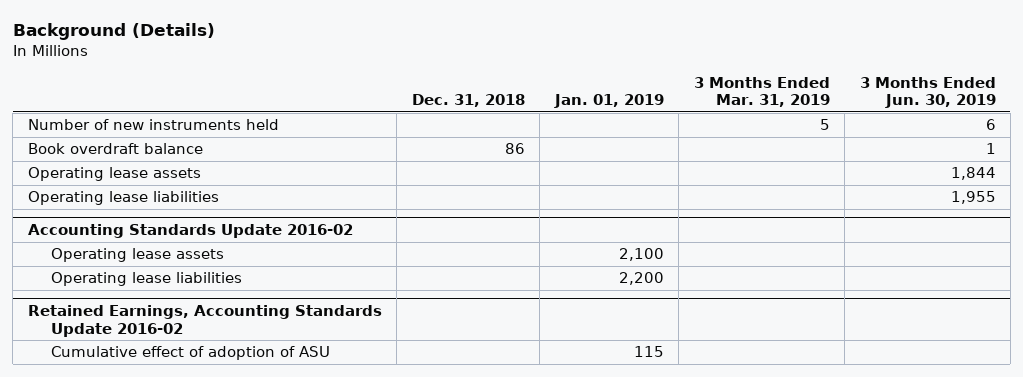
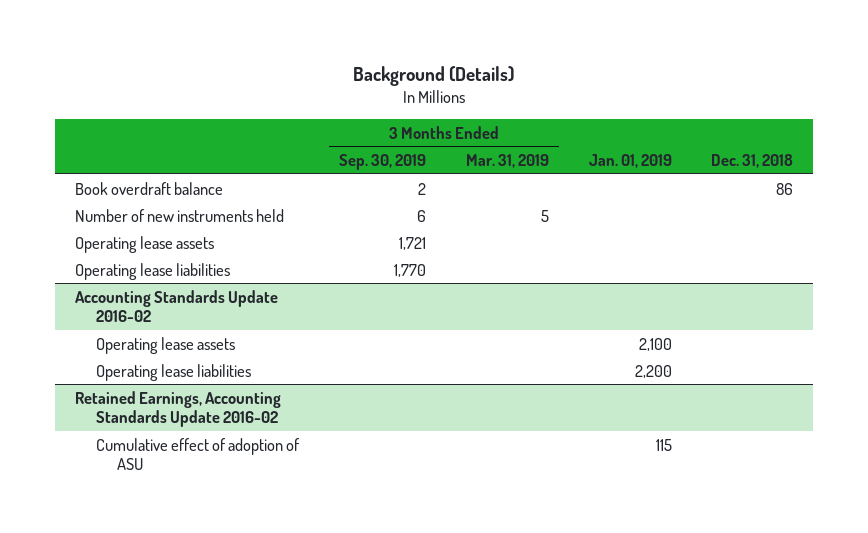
[859,76,996,109] 3 Months Ended Jun. 30, 2019 -> none
none -> [339,154,427,171] Sep. 30, 2019
[27,119,279,131] Number of new instruments held -> [74,208,284,222] Number of new instruments held

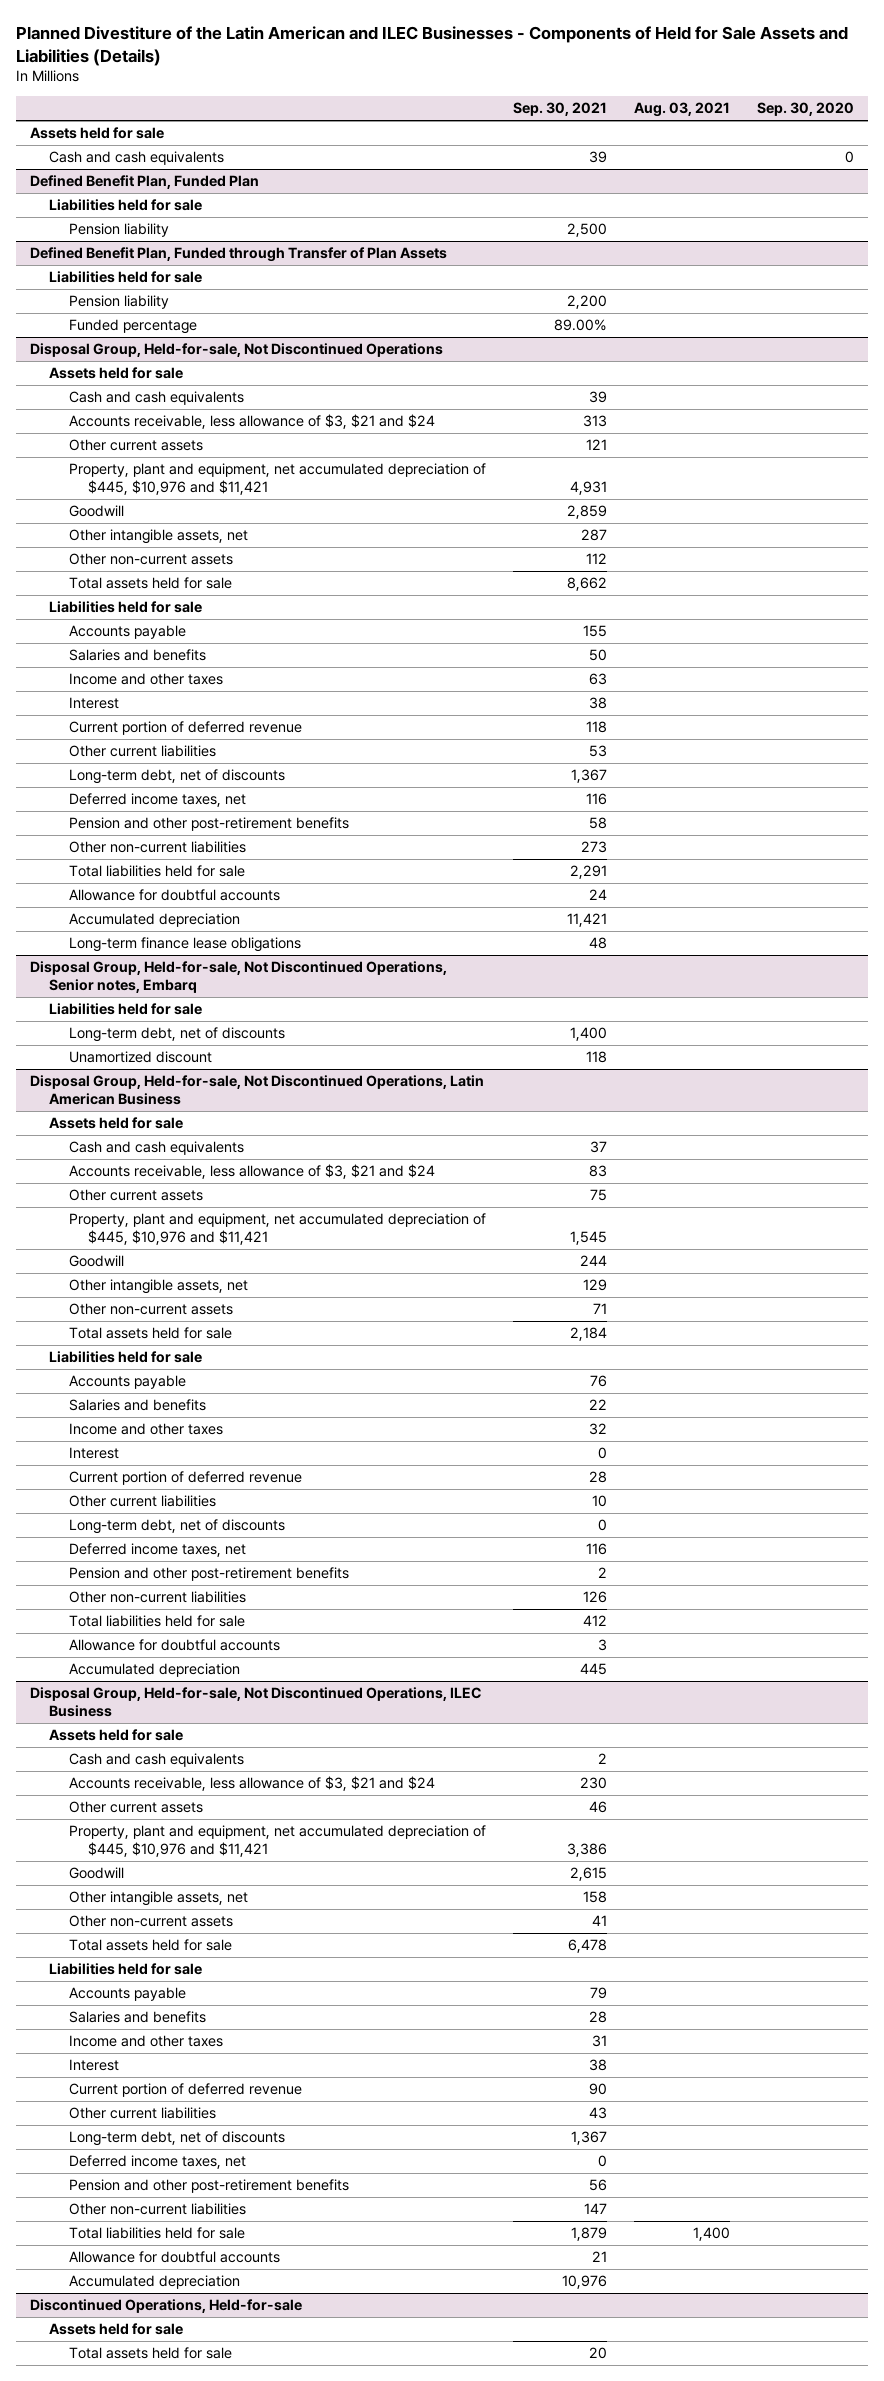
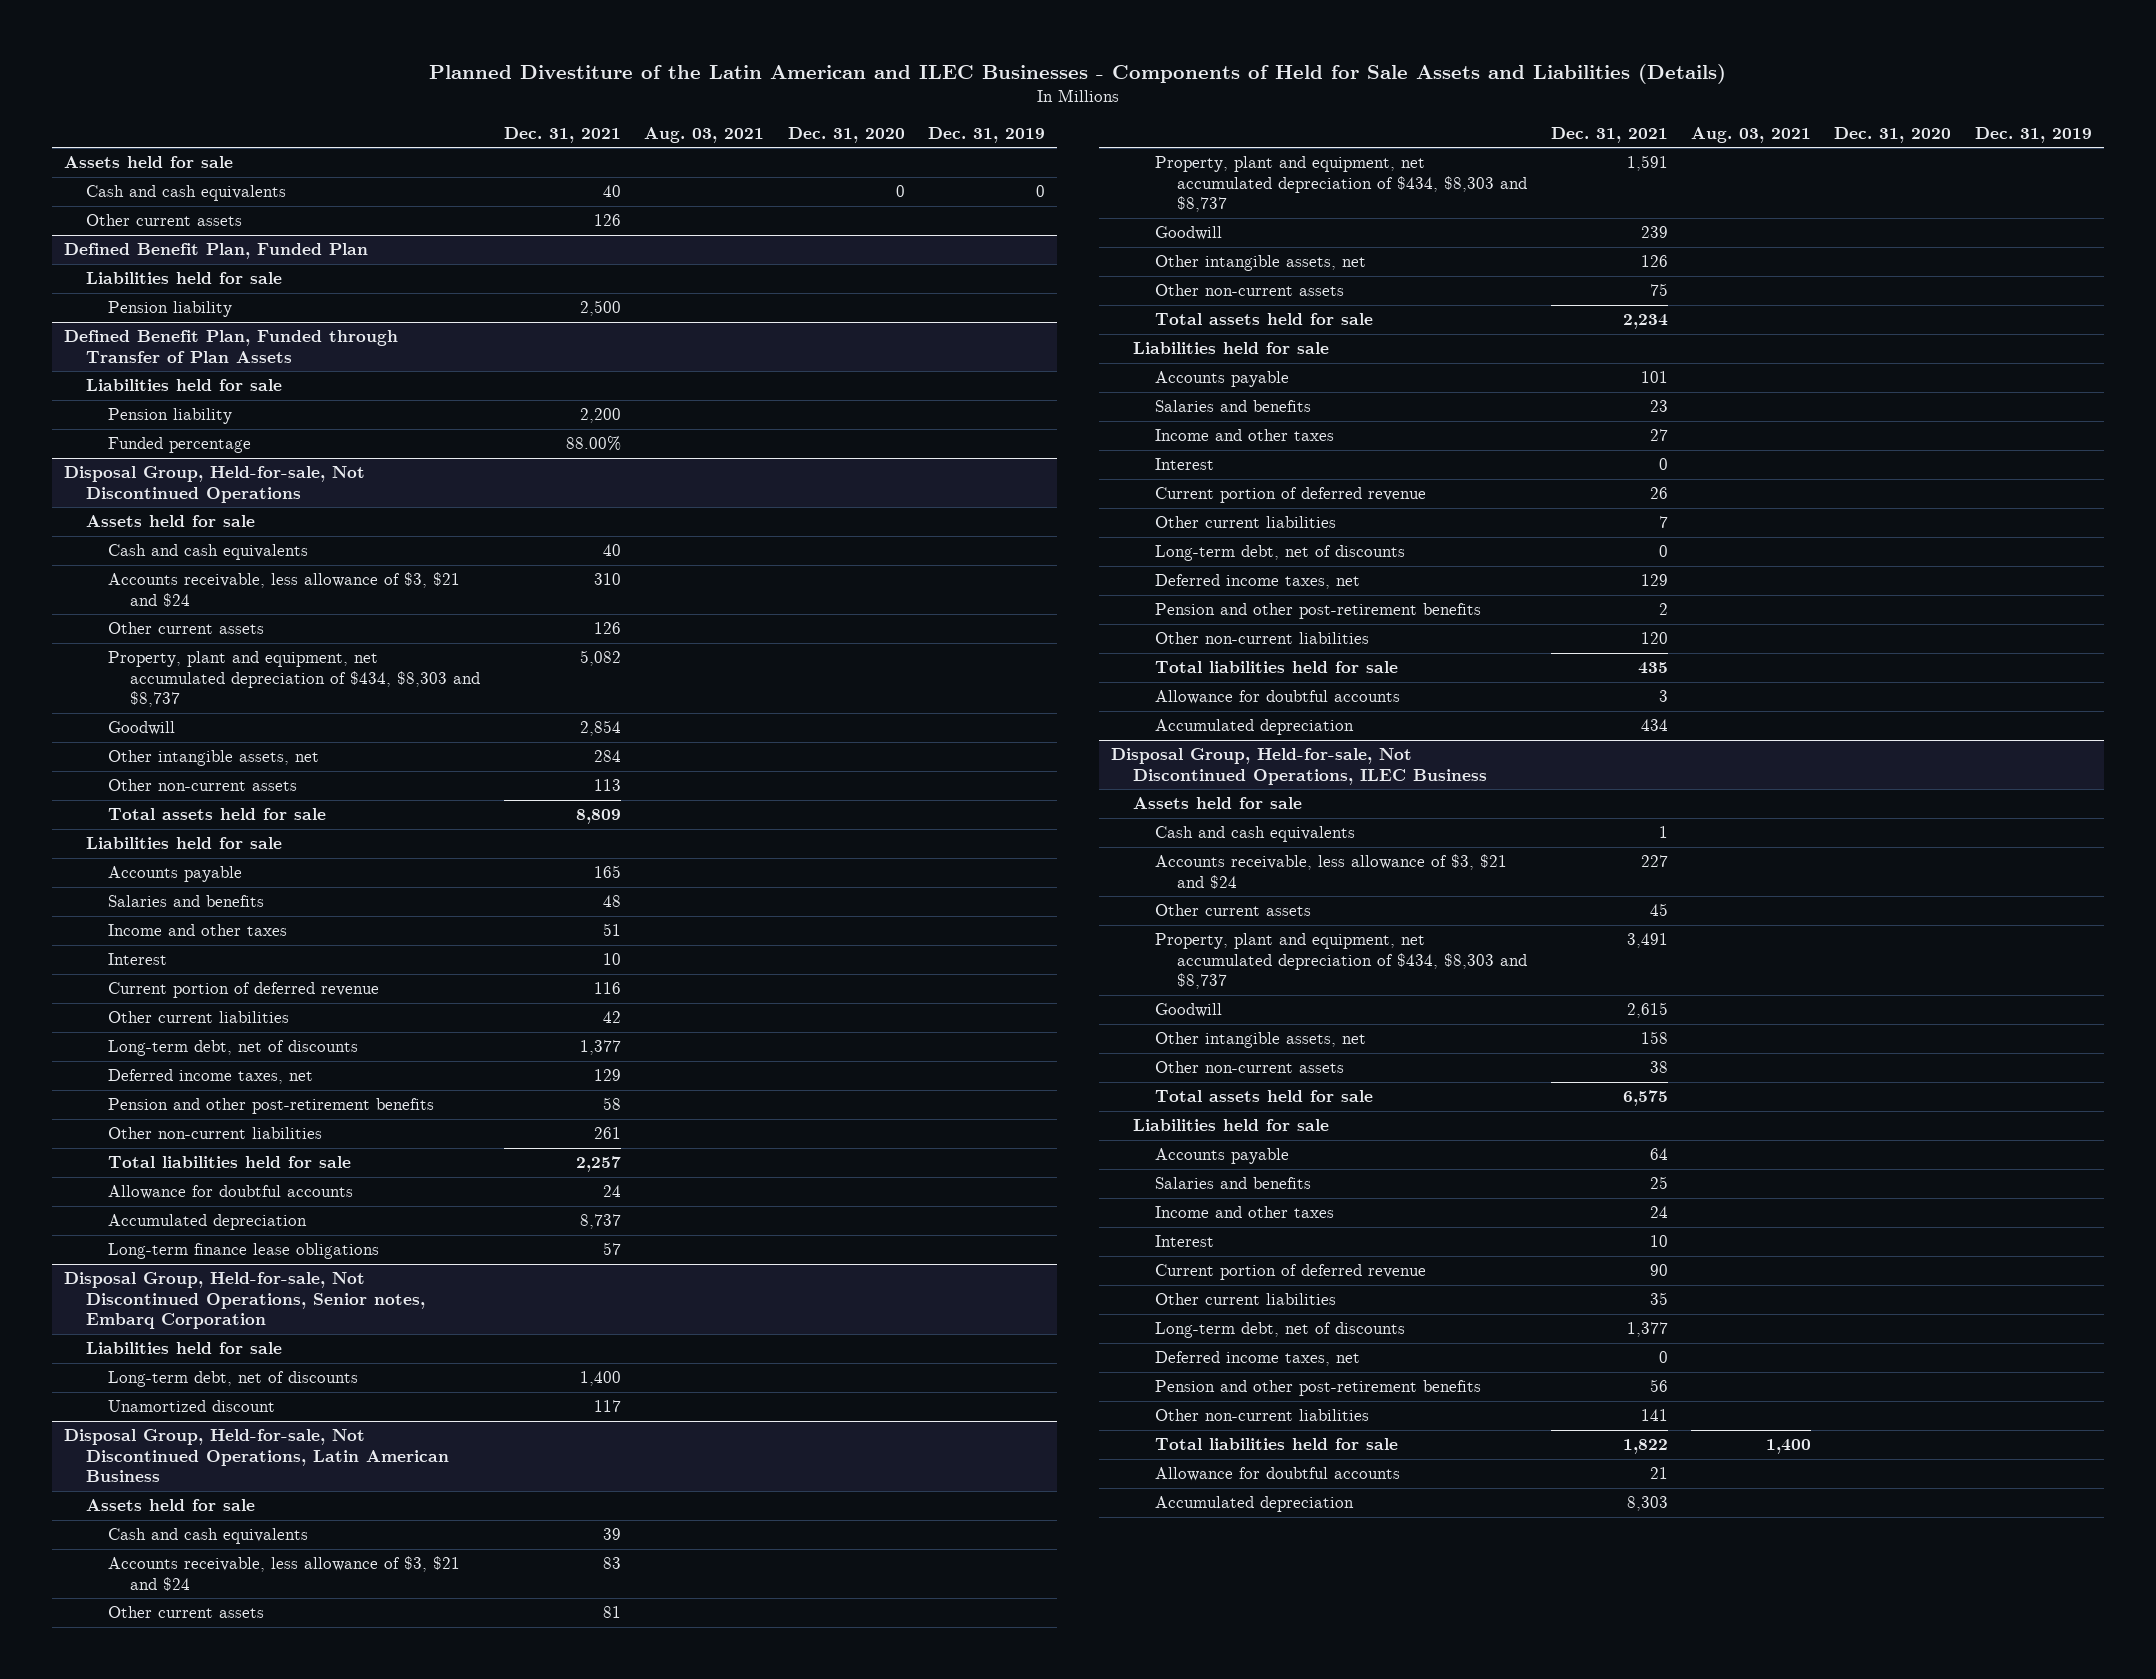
[512,102,607,117] Sep. 30, 2021 -> none
[757,102,855,117] Sep. 30, 2020 -> none
none -> [503,126,621,143] Dec. 31, 2021
none -> [787,126,905,143] Dec. 31, 2020
none -> [928,126,1046,143] Dec. 31, 2019
none -> [86,214,243,227] Other current assets
[68,463,486,496] Property, plant and equipment, net accumulated depreciation of $445, $10,976 and $11,421 -> [108,651,481,708] Property, plant and equipment, net accumulated depreciation of $434, $8,303 and $8,737
[29,961,447,994] Disposal Group, Held-for-sale, Not Discontinued Operations, Senior notes, Embarq -> [64,1272,426,1330] Disposal Group, Held-for-sale, Not Discontinued Operations, Senior notes, Embarq Corporation
[68,1213,486,1246] Property, plant and equipment, net accumulated depreciation of $445, $10,976 and $11,421 -> [1155,156,1528,213] Property, plant and equipment, net accumulated depreciation of $434, $8,303 and $8,737
[68,1825,486,1858] Property, plant and equipment, net accumulated depreciation of $445, $10,976 and $11,421 -> [1155,933,1528,990] Property, plant and equipment, net accumulated depreciation of $434, $8,303 and $8,737
[29,2299,302,2314] Discontinued Operations, Held-for-sale -> none
[49,2323,184,2336] Assets held for sale -> none
[68,2347,232,2360] Total assets held for sale -> none

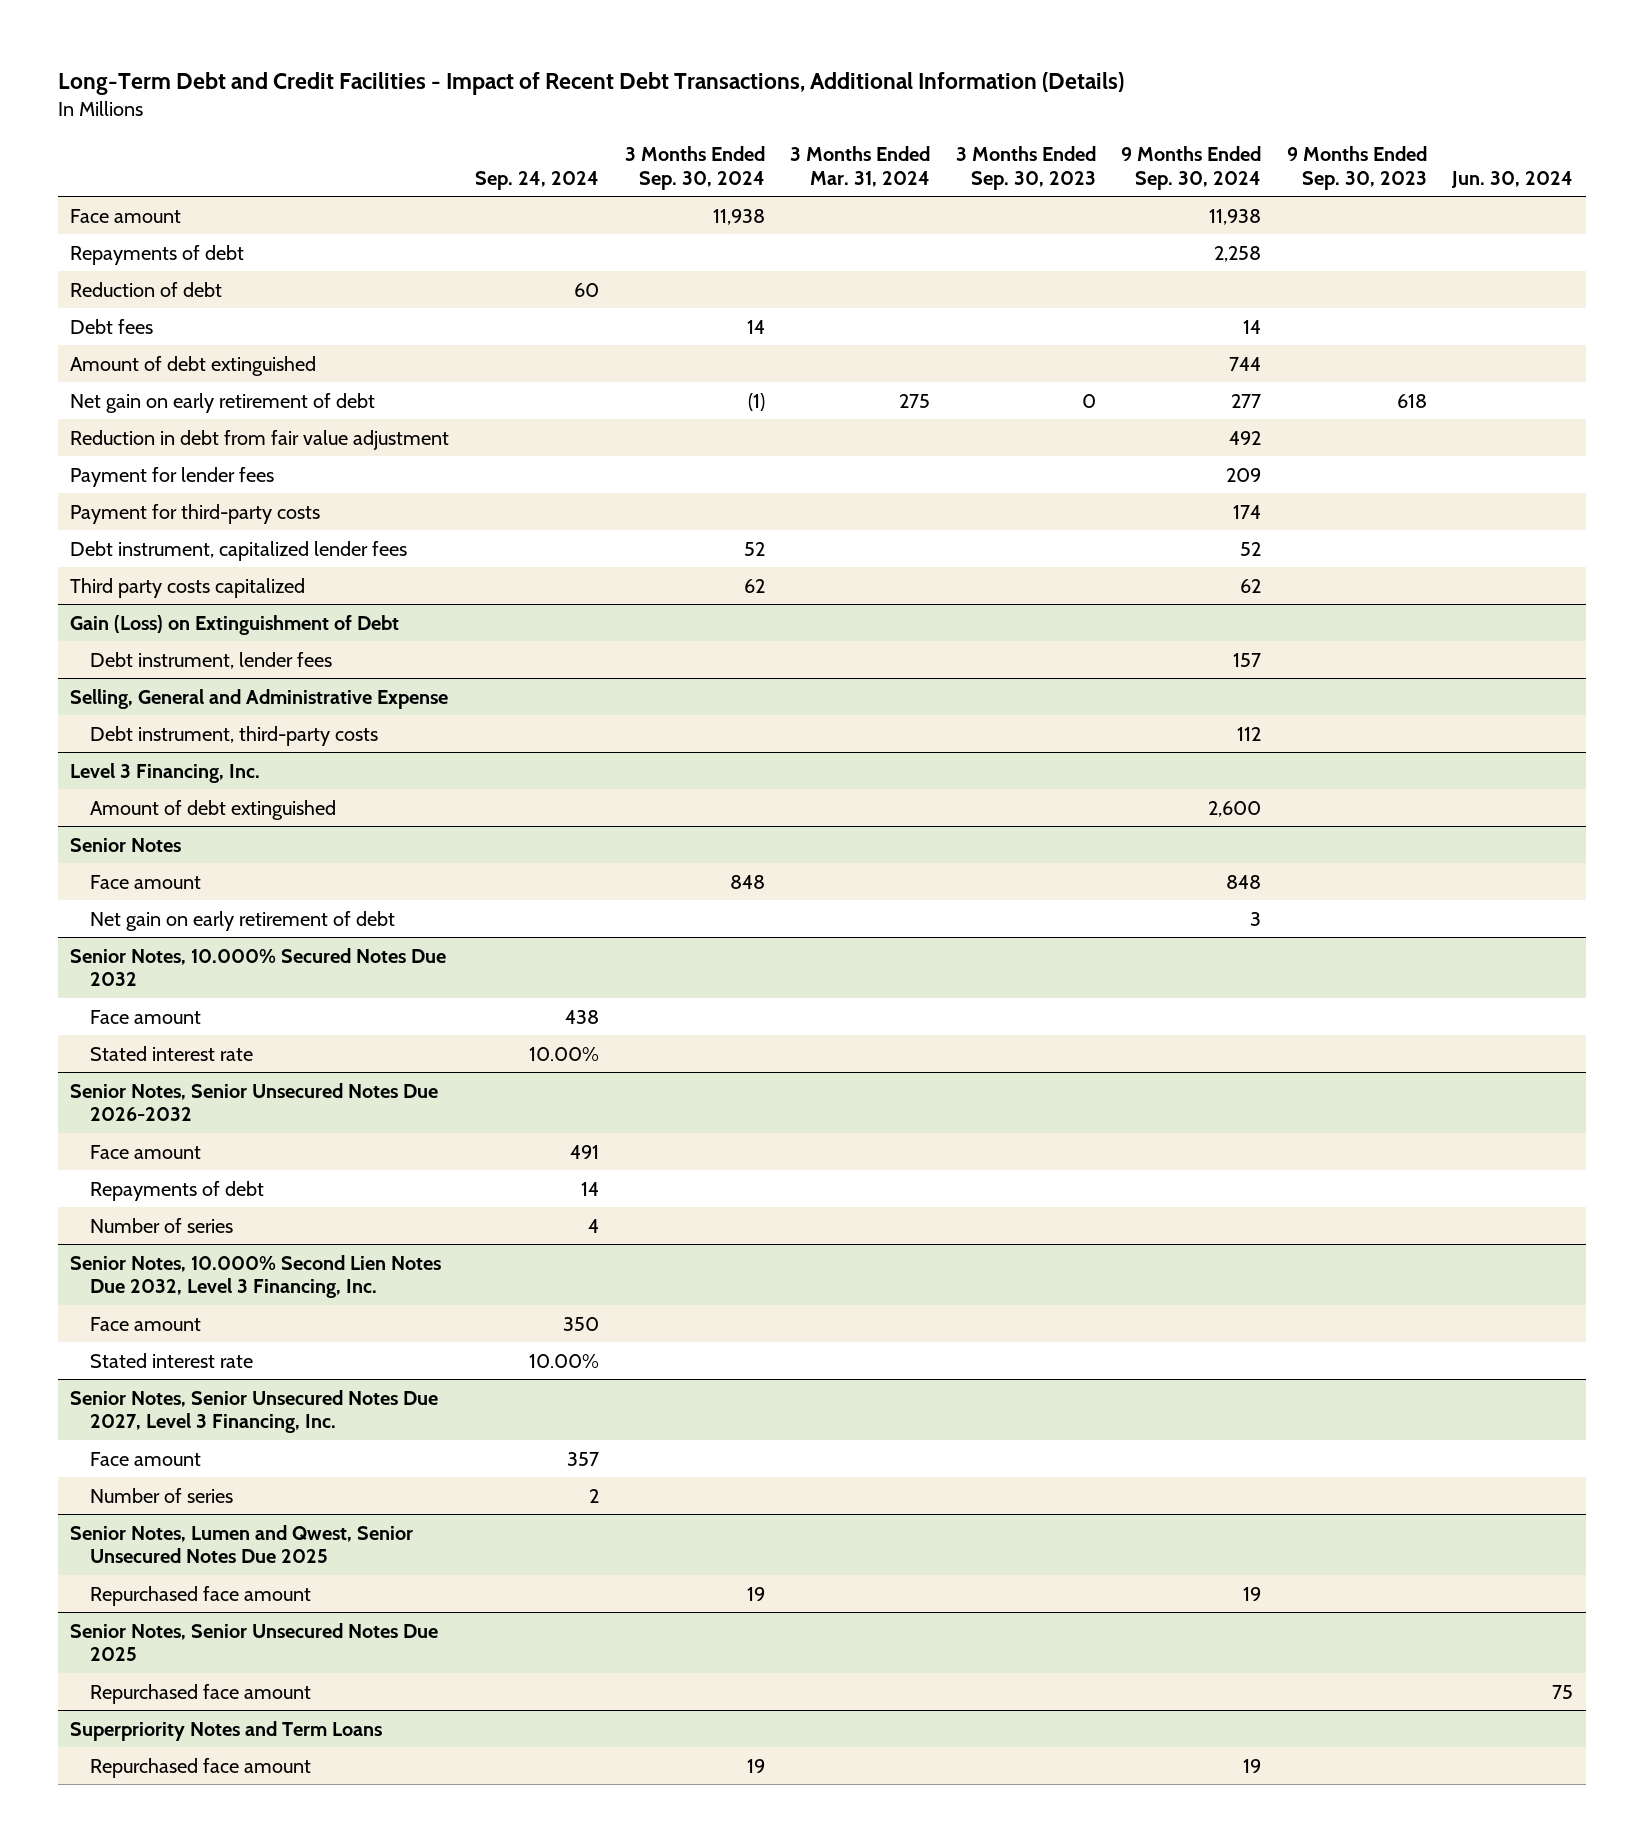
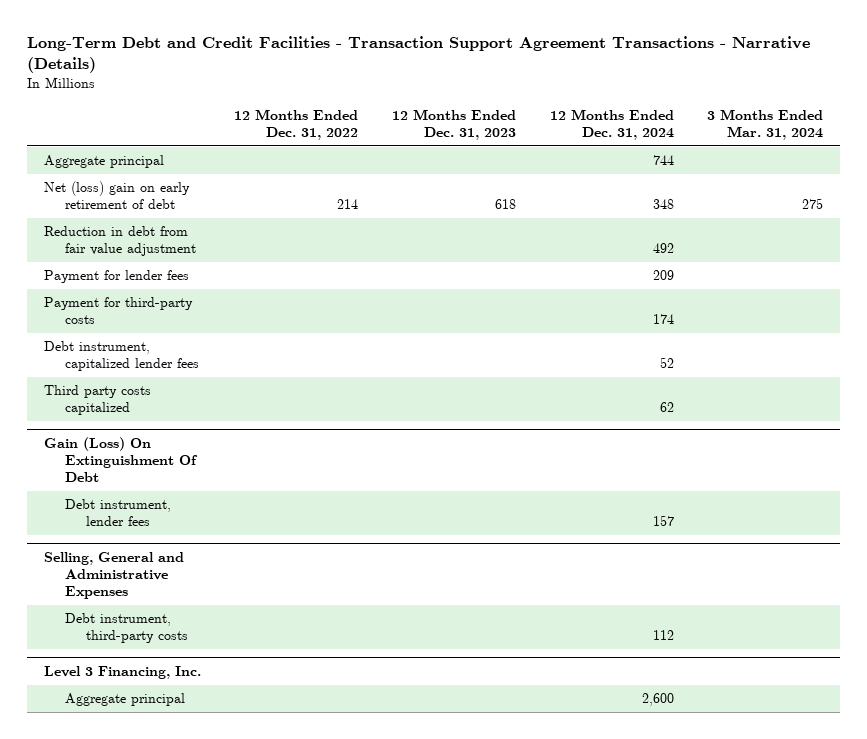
[57,71,1124,95] Long-Term Debt and Credit Facilities - Impact of Recent Debt Transactions, Additional Information (Details) -> [27,36,811,74] Long-Term Debt and Credit Facilities - Transaction Support Agreement Transactions - Narrative (Details)
[475,170,600,190] Sep. 24, 2024 -> none
[624,146,765,190] 3 Months Ended Sep. 30, 2024 -> none
[955,146,1096,190] 3 Months Ended Sep. 30, 2023 -> none
[1121,146,1262,190] 9 Months Ended Sep. 30, 2024 -> none
[1286,146,1427,190] 9 Months Ended Sep. 30, 2023 -> none
[1451,170,1574,188] Jun. 30, 2024 -> none
none -> [234,108,359,140] 12 Months Ended Dec. 31, 2022
none -> [392,108,517,140] 12 Months Ended Dec. 31, 2023
none -> [549,108,674,140] 12 Months Ended Dec. 31, 2024
[70,208,182,223] Face amount -> none
[70,244,245,265] Repayments of debt -> none
[70,281,223,297] Reduction of debt -> none
[70,318,154,334] Debt fees -> none
[70,355,317,376] Amount of debt extinguished -> [43,155,164,169] Aggregate principal
[70,392,376,413] Net gain on early retirement of debt -> [43,181,190,210] Net (loss) gain on early retirement of debt
[70,614,400,635] Gain (Loss) on Extinguishment of Debt -> [43,436,198,483] Gain (Loss) On Extinguishment Of Debt
[70,688,449,709] Selling, General and Administrative Expense -> [43,551,184,600] Selling, General and Administrative Expenses
[70,837,182,852] Senior Notes -> none
[89,874,201,889] Face amount -> none
[89,910,395,931] Net gain on early retirement of debt -> none
[70,947,447,987] Senior Notes, 10.000% Secured Notes Due 2032 -> none
[89,1009,201,1024] Face amount -> none
[89,1045,253,1061] Stated interest rate -> none
[70,1082,439,1122] Senior Notes, Senior Unsecured Notes Due 2026-2032 -> none
[89,1144,201,1159] Face amount -> none
[89,1180,264,1201] Repayments of debt -> none
[89,1217,233,1233] Number of series -> none
[70,1254,442,1299] Senior Notes, 10.000% Second Lien Notes Due 2032, Level 3 Financing, Inc. -> none
[89,1316,201,1331] Face amount -> none
[89,1352,253,1368] Stated interest rate -> none
[70,1389,439,1434] Senior Notes, Senior Unsecured Notes Due 2027, Level 3 Financing, Inc. -> none
[89,1451,201,1466] Face amount -> none
[89,1487,233,1503] Number of series -> none
[70,1524,414,1564] Senior Notes, Lumen and Qwest, Senior Unsecured Notes Due 2025 -> none
[89,1585,311,1606] Repurchased face amount -> none
[70,1622,439,1662] Senior Notes, Senior Unsecured Notes Due 2025 -> none
[89,1683,311,1704] Repurchased face amount -> none
[70,1720,383,1741] Superpriority Notes and Term Loans -> none
[89,1757,311,1778] Repurchased face amount -> none
[89,799,336,820] Amount of debt extinguished -> [64,693,185,707] Aggregate principal

